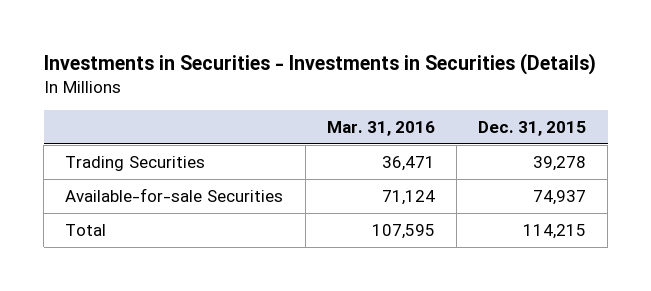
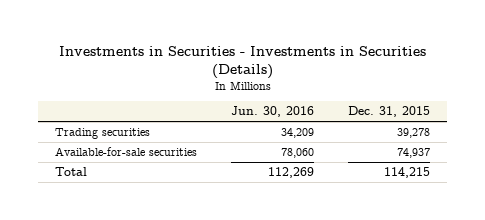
[326,120,435,136] Mar. 31, 2016 -> none
none -> [231,106,315,118] Jun. 30, 2016
[65,155,206,171] Trading Securities -> [55,128,151,140] Trading securities
[65,187,284,202] Available-for-sale Securities -> [55,147,198,157] Available-for-sale securities

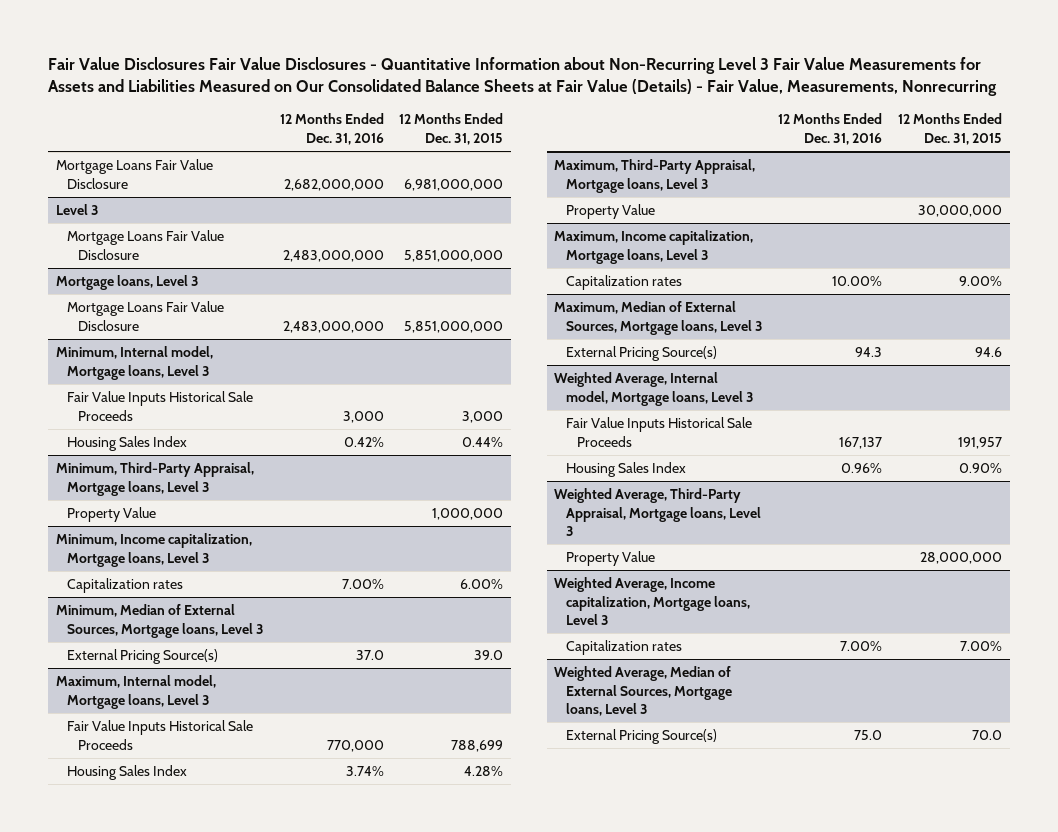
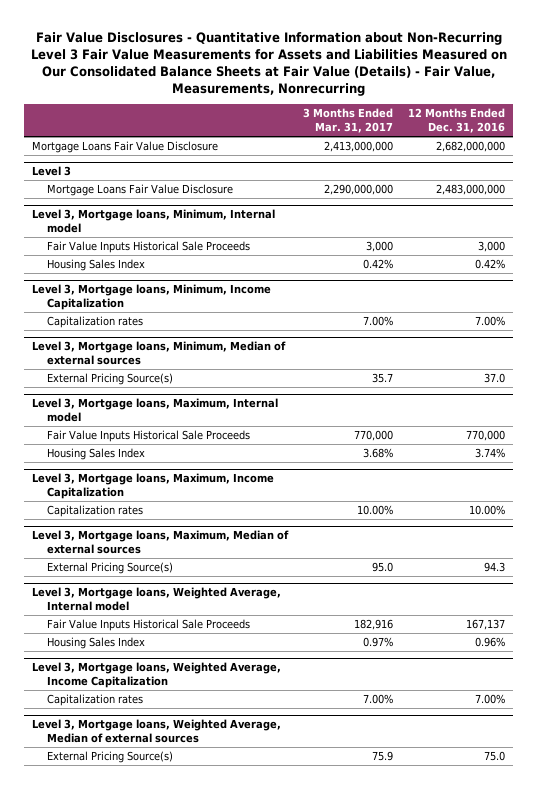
[47,57,997,97] Fair Value Disclosures Fair Value Disclosures - Quantitative Information about Non-Recurring Level 3 Fair Value Measurements for Assets and Liabilities Measured on Our Consolidated Balance Sheets at Fair Value (Details) - Fair Value, Measurements, Nonrecurring -> [30,31,507,97] Fair Value Disclosures - Quantitative Information about Non-Recurring Level 3 Fair Value Measurements for Assets and Liabilities Measured on Our Consolidated Balance Sheets at Fair Value (Details) - Fair Value, Measurements, Nonrecurring
[399,113,504,145] 12 Months Ended Dec. 31, 2015 -> none
none -> [303,108,394,134] 3 Months Ended Mar. 31, 2017
[55,275,199,291] Mortgage loans, Level 3 -> none
[67,301,225,331] Mortgage Loans Fair Value Disclosure -> none
[55,346,213,380] Minimum, Internal model, Mortgage loans, Level 3 -> [31,209,275,234] Level 3, Mortgage loans, Minimum, Internal model
[55,462,254,496] Minimum, Third-Party Appraisal, Mortgage loans, Level 3 -> none
[67,507,157,523] Property Value -> none
[55,533,252,567] Minimum, Income capitalization, Mortgage loans, Level 3 -> [31,284,271,311] Level 3, Mortgage loans, Minimum, Income Capitalization
[55,604,265,638] Minimum, Median of External Sources, Mortgage loans, Level 3 -> [31,341,286,366] Level 3, Mortgage loans, Minimum, Median of external sources
[55,675,216,709] Maximum, Internal model, Mortgage loans, Level 3 -> [31,398,278,423] Level 3, Mortgage loans, Maximum, Internal model
[554,159,756,193] Maximum, Third-Party Appraisal, Mortgage loans, Level 3 -> none
[565,204,655,220] Property Value -> none
[554,230,754,264] Maximum, Income capitalization, Mortgage loans, Level 3 -> [31,473,274,500] Level 3, Mortgage loans, Maximum, Income Capitalization
[554,301,763,335] Maximum, Median of External Sources, Mortgage loans, Level 3 -> [31,530,289,555] Level 3, Mortgage loans, Maximum, Median of external sources
[554,372,754,406] Weighted Average, Internal model, Mortgage loans, Level 3 -> [31,587,281,612] Level 3, Mortgage loans, Weighted Average, Internal model
[554,488,761,536] Weighted Average, Third-Party Appraisal, Mortgage loans, Level 3 -> none
[565,551,655,567] Property Value -> none
[554,577,750,625] Weighted Average, Income capitalization, Mortgage loans, Level 3 -> [31,662,281,689] Level 3, Mortgage loans, Weighted Average, Income Capitalization
[554,666,732,716] Weighted Average, Median of External Sources, Mortgage loans, Level 3 -> [31,719,281,744] Level 3, Mortgage loans, Weighted Average, Median of external sources

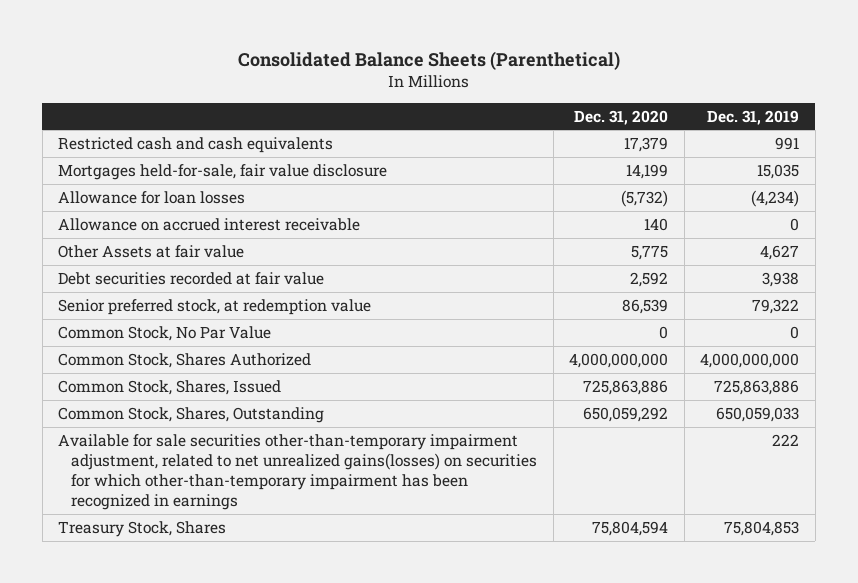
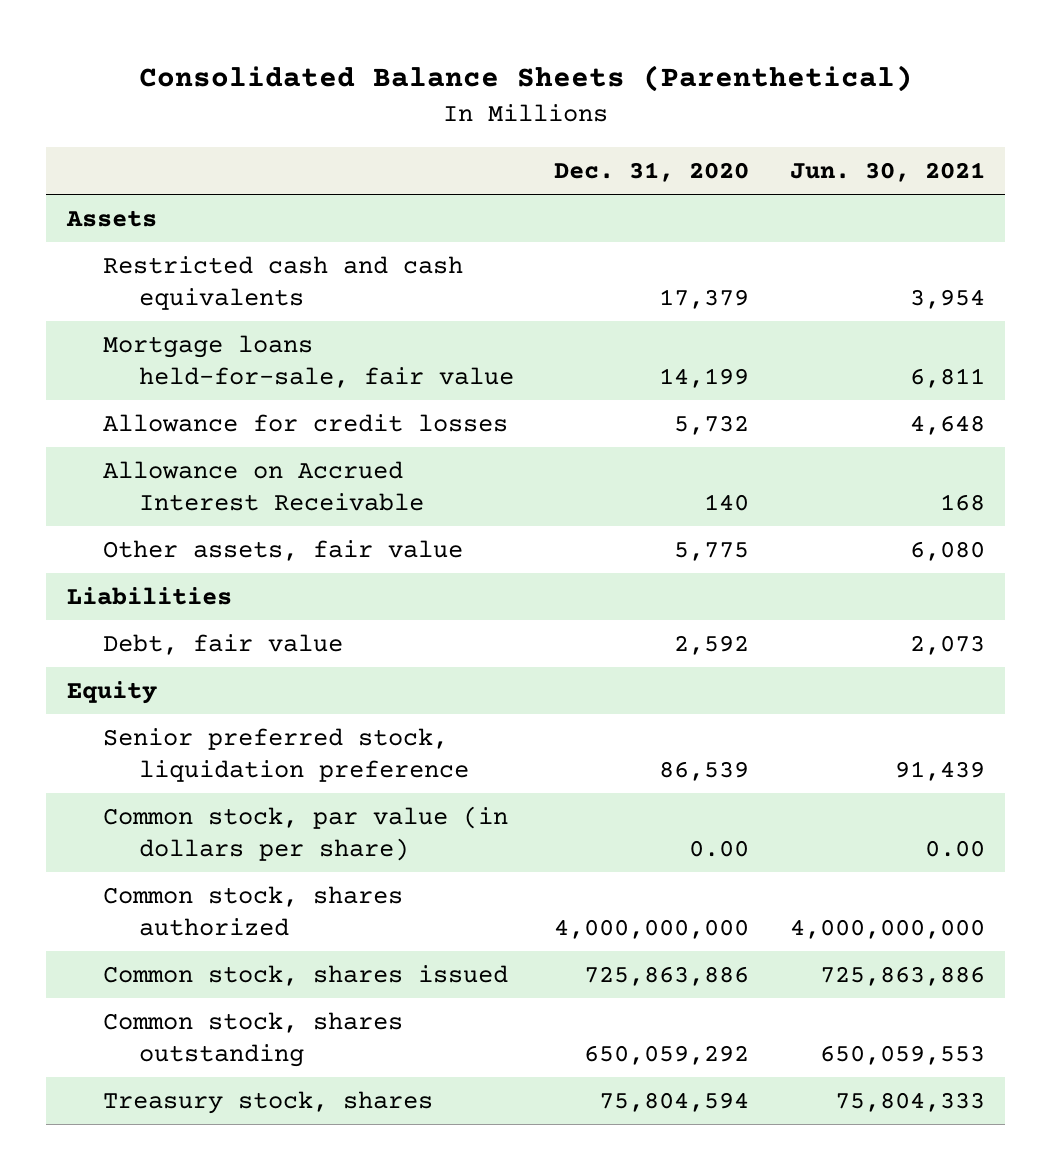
[707,109,800,125] Dec. 31, 2019 -> none
none -> [789,161,985,182] Jun. 30, 2021
none -> [65,210,157,228] Assets
[58,433,538,511] Available for sale securities other-than-temporary impairment adjustment, related to net unrealized gains(losses) on securities for which other-than-temporary impairment has been recognized in earnings -> none
[58,163,388,180] Mortgages held-for-sale, fair value disclosure -> [102,335,514,388] Mortgage loans held-for-sale, fair value
[58,190,246,204] Allowance for loan losses -> [102,414,508,433] Allowance for credit losses
[621,189,669,207] (5,732) -> [674,415,750,436] 5,732
[58,217,361,231] Allowance on accrued interest receivable -> [102,461,424,511] Allowance on Accrued Interest Receivable
[58,244,245,258] Other Assets at fair value -> [102,540,463,562] Other assets, fair value
none -> [66,587,232,606] Liabilities
[58,271,325,285] Debt securities recorded at fair value -> [102,634,343,656] Debt, fair value
none -> [66,681,157,705] Equity
[58,298,372,315] Senior preferred stock, at redemption value -> [102,728,469,782] Senior preferred stock, liquidation preference
[58,325,272,341] Common Stock, No Par Value -> [102,806,508,861] Common stock, par value (in dollars per share)
[659,325,669,339] 0 -> [689,839,750,857] 0.00
[58,352,312,368] Common Stock, Shares Authorized -> [102,886,403,936] Common stock, shares authorized
[58,379,282,395] Common Stock, Shares, Issued -> [102,965,508,987] Common stock, shares issued
[58,406,325,423] Common Stock, Shares, Outstanding -> [102,1012,403,1067] Common stock, shares outstanding
[58,520,227,537] Treasury Stock, Shares -> [102,1091,433,1115] Treasury stock, shares

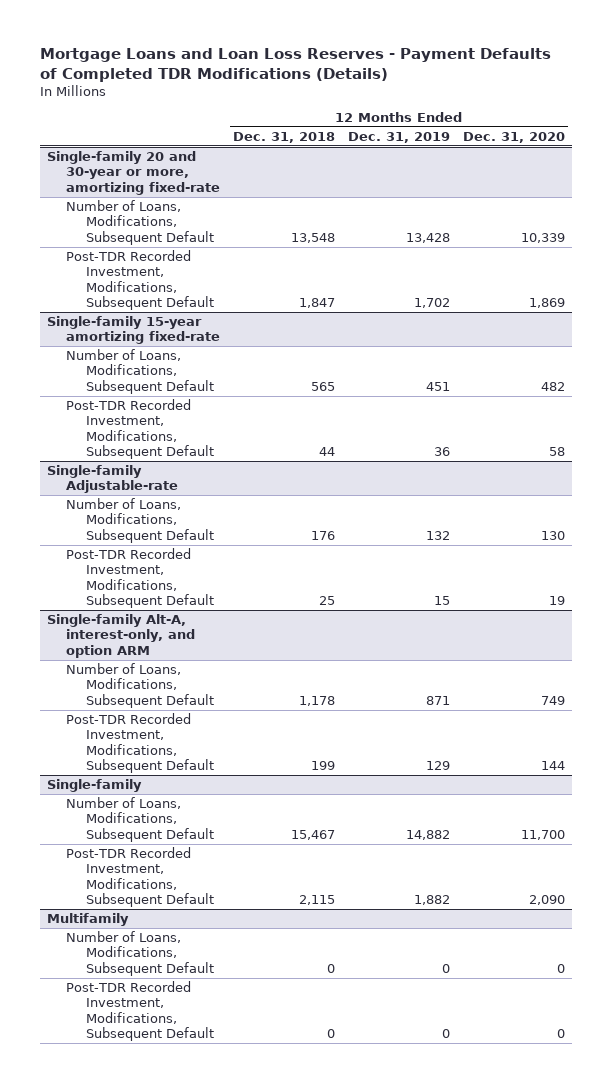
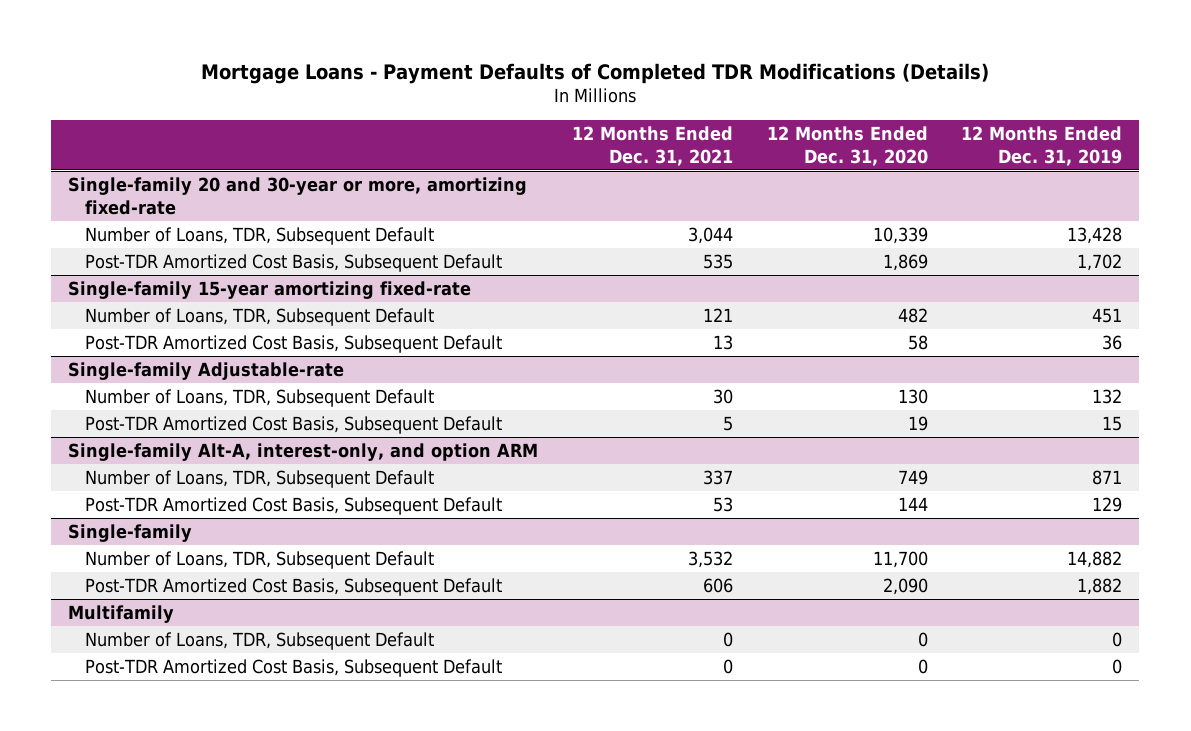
[40,48,552,82] Mortgage Loans and Loan Loss Reserves - Payment Defaults of Completed TDR Modifications (Details) -> [201,62,990,84] Mortgage Loans - Payment Defaults of Completed TDR Modifications (Details)
[233,131,336,143] Dec. 31, 2018 -> none
none -> [571,125,733,166] 12 Months Ended Dec. 31, 2021
[66,199,214,245] Number of Loans, Modifications, Subsequent Default -> [85,227,435,246] Number of Loans, TDR, Subsequent Default
[66,249,214,311] Post-TDR Recorded Investment, Modifications, Subsequent Default -> [85,254,503,273] Post-TDR Amortized Cost Basis, Subsequent Default
[66,348,214,394] Number of Loans, Modifications, Subsequent Default -> [85,308,435,327] Number of Loans, TDR, Subsequent Default
[66,398,214,460] Post-TDR Recorded Investment, Modifications, Subsequent Default -> [85,335,503,354] Post-TDR Amortized Cost Basis, Subsequent Default
[66,497,214,543] Number of Loans, Modifications, Subsequent Default -> [85,389,435,408] Number of Loans, TDR, Subsequent Default
[66,547,214,609] Post-TDR Recorded Investment, Modifications, Subsequent Default -> [85,416,503,435] Post-TDR Amortized Cost Basis, Subsequent Default
[66,662,214,708] Number of Loans, Modifications, Subsequent Default -> [85,470,435,489] Number of Loans, TDR, Subsequent Default
[66,712,214,774] Post-TDR Recorded Investment, Modifications, Subsequent Default -> [85,497,503,516] Post-TDR Amortized Cost Basis, Subsequent Default
[66,796,214,842] Number of Loans, Modifications, Subsequent Default -> [85,551,435,570] Number of Loans, TDR, Subsequent Default
[66,846,214,908] Post-TDR Recorded Investment, Modifications, Subsequent Default -> [85,578,503,597] Post-TDR Amortized Cost Basis, Subsequent Default
[66,930,214,976] Number of Loans, Modifications, Subsequent Default -> [85,632,435,651] Number of Loans, TDR, Subsequent Default
[66,980,214,1042] Post-TDR Recorded Investment, Modifications, Subsequent Default -> [85,659,503,678] Post-TDR Amortized Cost Basis, Subsequent Default

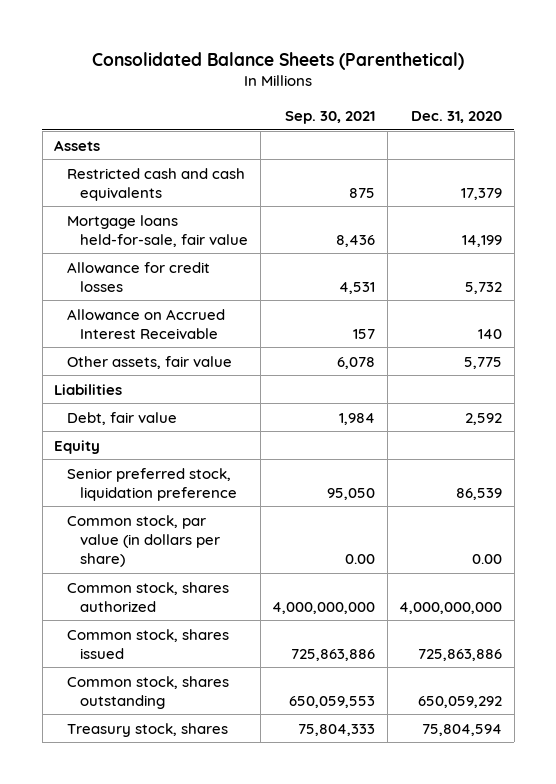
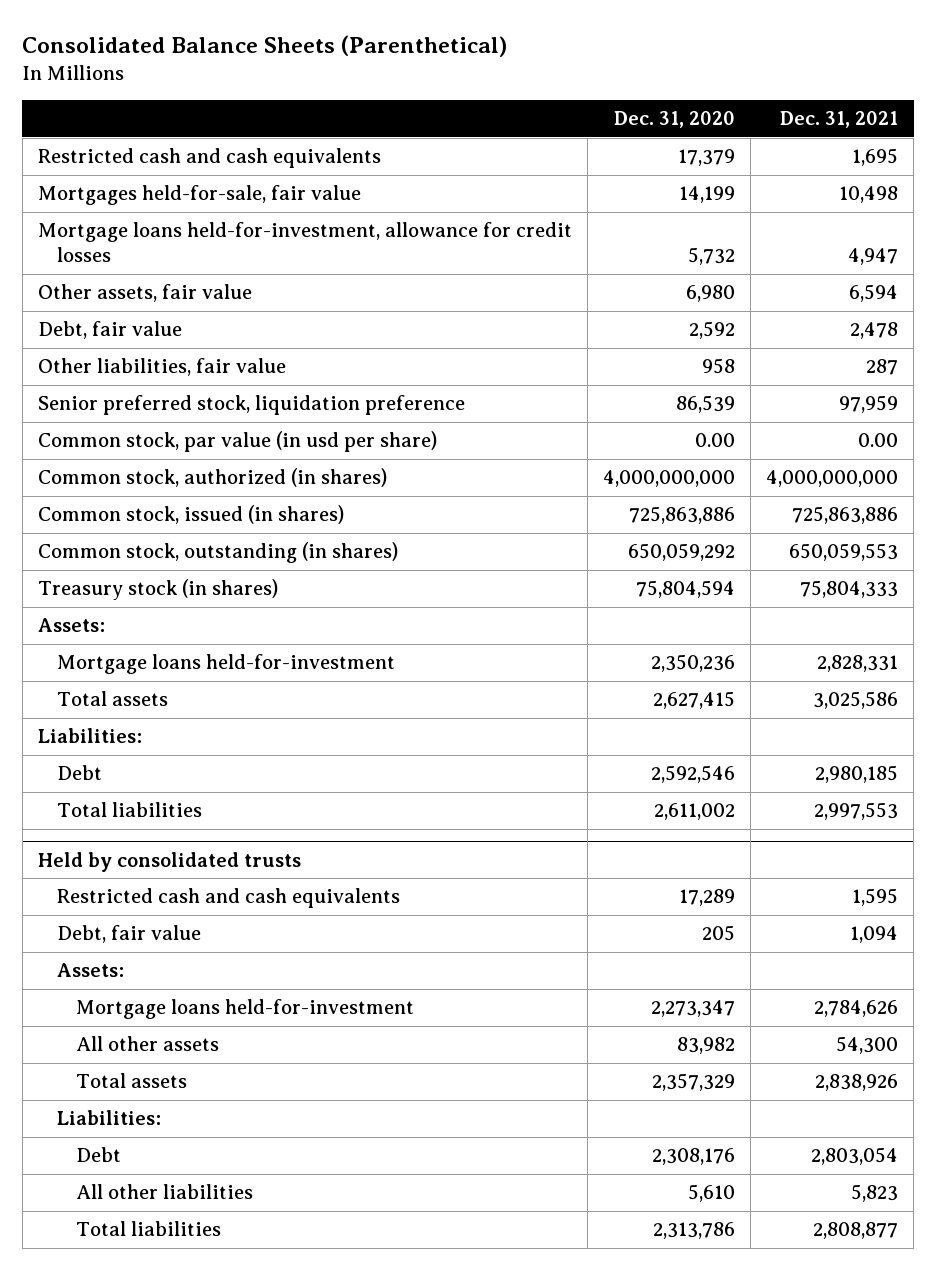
[285,111,376,125] Sep. 30, 2021 -> none
none -> [780,111,899,129] Dec. 31, 2021
[54,139,101,151] Assets -> none
[67,308,226,339] Allowance on Accrued Interest Receivable -> none
[54,383,123,395] Liabilities -> none
[67,214,249,247] Mortgage loans held-for-sale, fair value -> [37,185,361,206] Mortgages held-for-sale, fair value
[67,261,211,292] Allowance for credit losses -> [37,222,572,262] Mortgage loans held-for-investment, allowance for credit losses
[464,356,503,369] 5,775 -> [686,285,736,303] 6,980
[54,439,101,454] Equity -> none
none -> [37,358,286,377] Other liabilities, fair value
[67,514,221,567] Common stock, par value (in dollars per share) -> [37,431,437,453] Common stock, par value (in usd per share)
[67,581,230,612] Common stock, shares authorized -> [37,468,387,488] Common stock, authorized (in shares)
[67,628,230,659] Common stock, shares issued -> [37,505,344,525] Common stock, issued (in shares)
[67,675,230,709] Common stock, shares outstanding -> [37,542,398,564] Common stock, outstanding (in shares)
[67,722,229,737] Treasury stock, shares -> [37,579,278,601] Treasury stock (in shares)
none -> [37,618,105,633] Assets:
none -> [56,654,395,675] Mortgage loans held-for-investment
none -> [56,691,168,707] Total assets
none -> [37,728,142,744] Liabilities:
none -> [56,765,102,781] Debt
none -> [56,802,202,818] Total liabilities
none -> [37,851,301,872] Held by consolidated trusts
none -> [56,888,400,909] Restricted cash and cash equivalents
none -> [56,925,201,944] Debt, fair value
none -> [56,963,124,978] Assets:
none -> [75,999,414,1020] Mortgage loans held-for-investment
none -> [75,1036,219,1052] All other assets
none -> [75,1073,187,1089] Total assets
none -> [56,1110,161,1126] Liabilities:
none -> [75,1147,121,1163] Debt
none -> [75,1184,253,1200] All other liabilities
none -> [75,1221,221,1237] Total liabilities

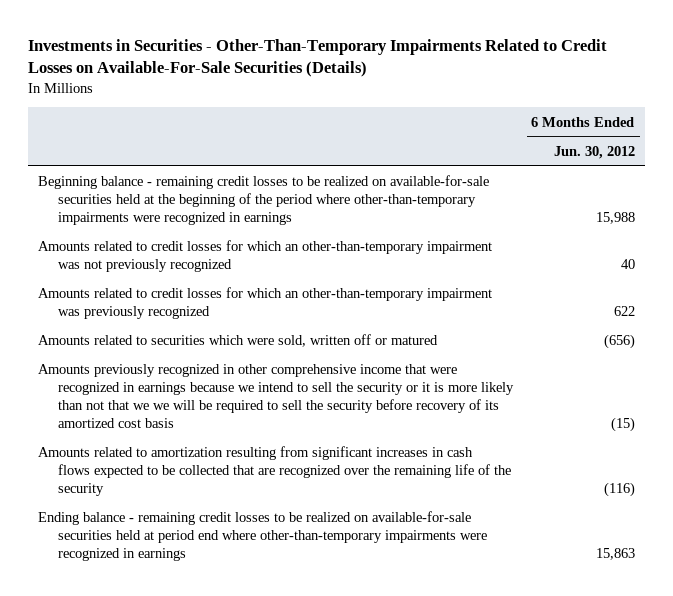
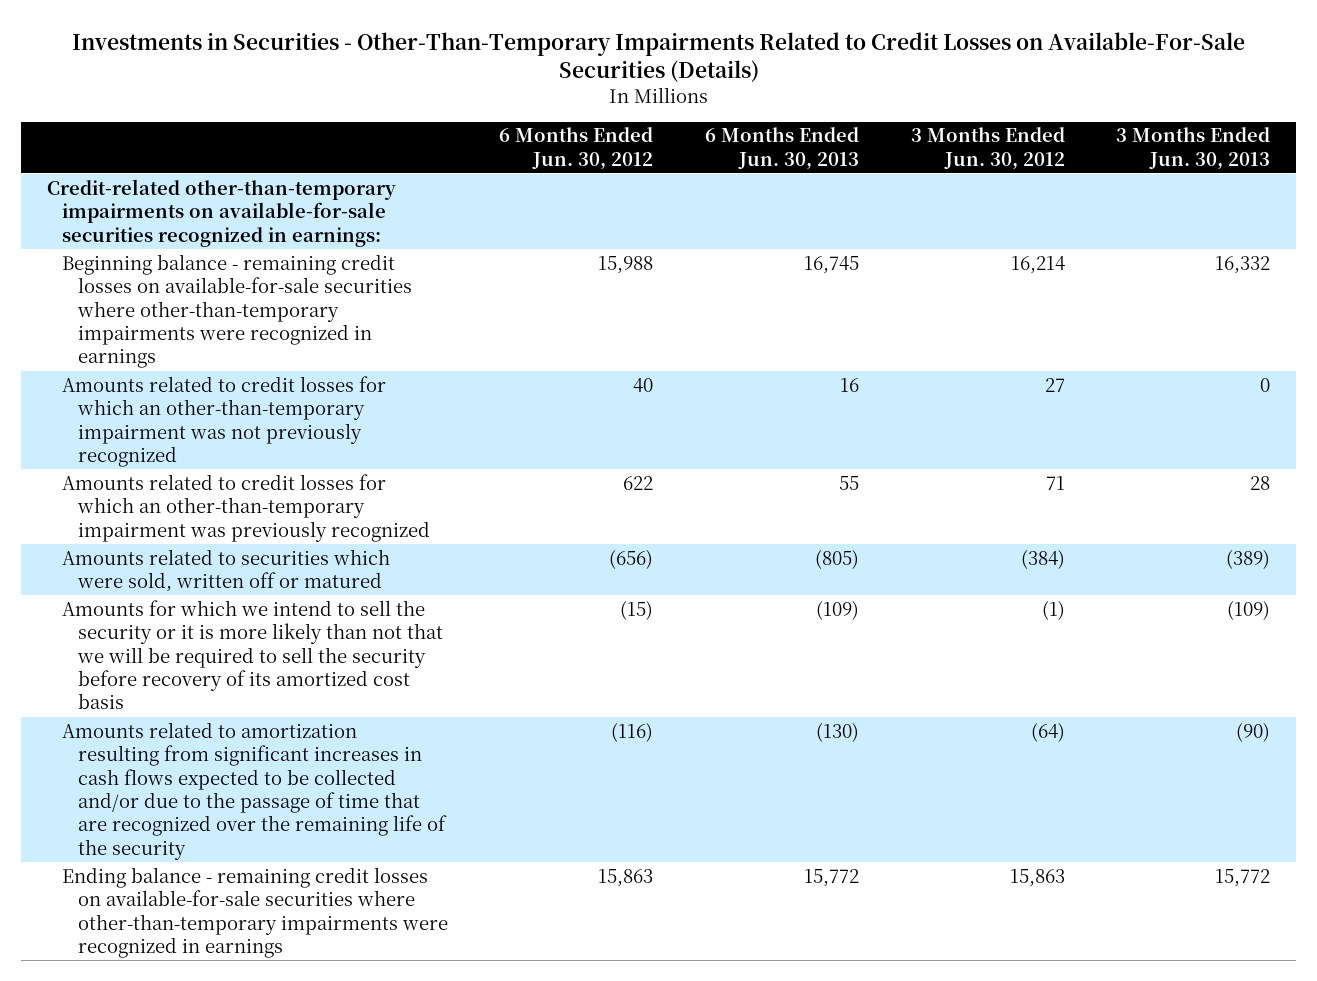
none -> [705,127,860,170] 6 Months Ended Jun. 30, 2013
none -> [910,127,1065,170] 3 Months Ended Jun. 30, 2012
none -> [1116,127,1271,170] 3 Months Ended Jun. 30, 2013
none -> [46,178,396,247] Credit-related other-than-temporary impairments on available-for-sale securities recognized in earnings:
[37,175,489,226] Beginning balance - remaining credit losses to be realized on available-for-sale securities held at the beginning of the period where other-than-temporary impairments were recognized in earnings -> [62,253,412,369] Beginning balance - remaining credit losses on available-for-sale securities where other-than-temporary impairments were recognized in earnings
[37,364,514,429] Amounts previously recognized in other comprehensive income that were recognized in earnings because we intend to sell the security or it is more likely than not that we we will be required to sell the security before recovery of its amortized cost basis -> [62,599,443,710] Amounts for which we intend to sell the security or it is more likely than not that we will be required to sell the security before recovery of its amortized cost basis
[37,446,511,497] Amounts related to amortization resulting from significant increases in cash flows expected to be collected that are recognized over the remaining life of the security -> [62,721,447,860] Amounts related to amortization resulting from significant increases in cash flows expected to be collected and/or due to the passage of time that are recognized over the remaining life of the security
[37,511,487,562] Ending balance - remaining credit losses to be realized on available-for-sale securities held at period end where other-than-temporary impairments were recognized in earnings -> [62,866,448,958] Ending balance - remaining credit losses on available-for-sale securities where other-than-temporary impairments were recognized in earnings

